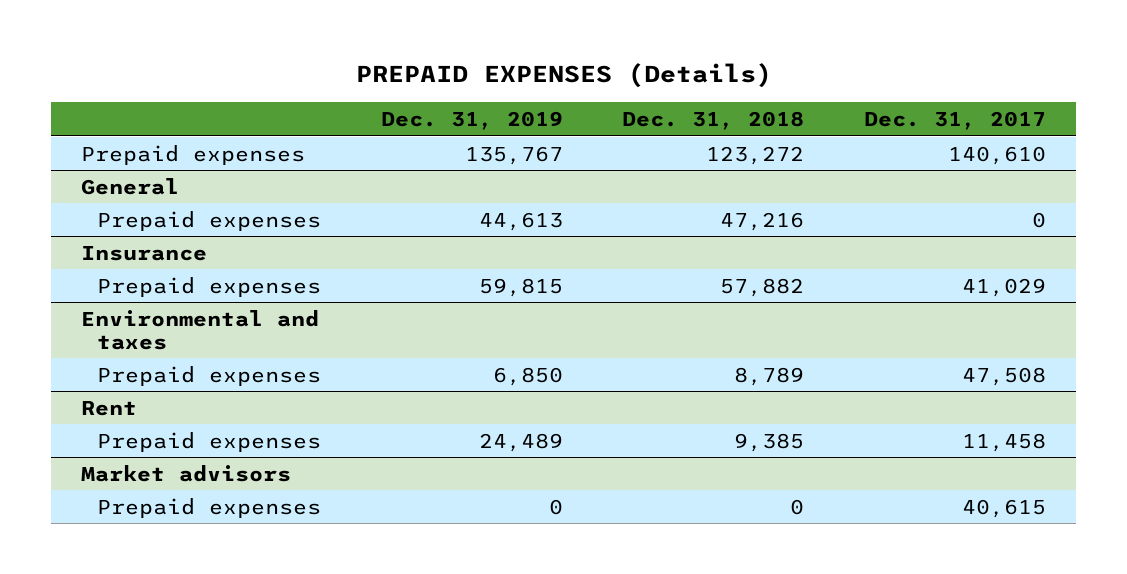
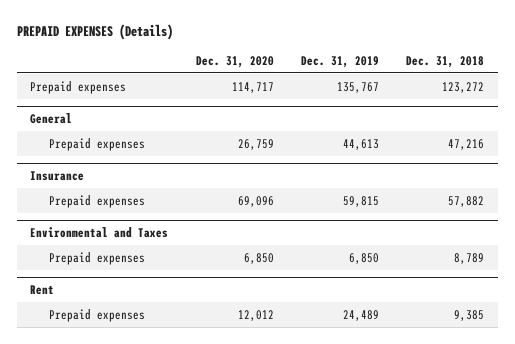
[864,110,1047,130] Dec. 31, 2017 -> none
none -> [195,55,274,68] Dec. 31, 2020
[81,309,320,350] Environmental and taxes -> [30,227,169,239] Environmental and Taxes
[81,464,292,482] Market advisors -> none
[96,497,321,518] Prepaid expenses -> none

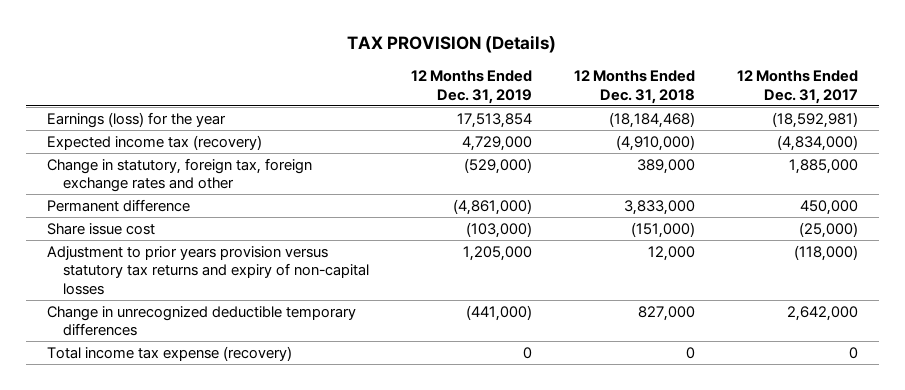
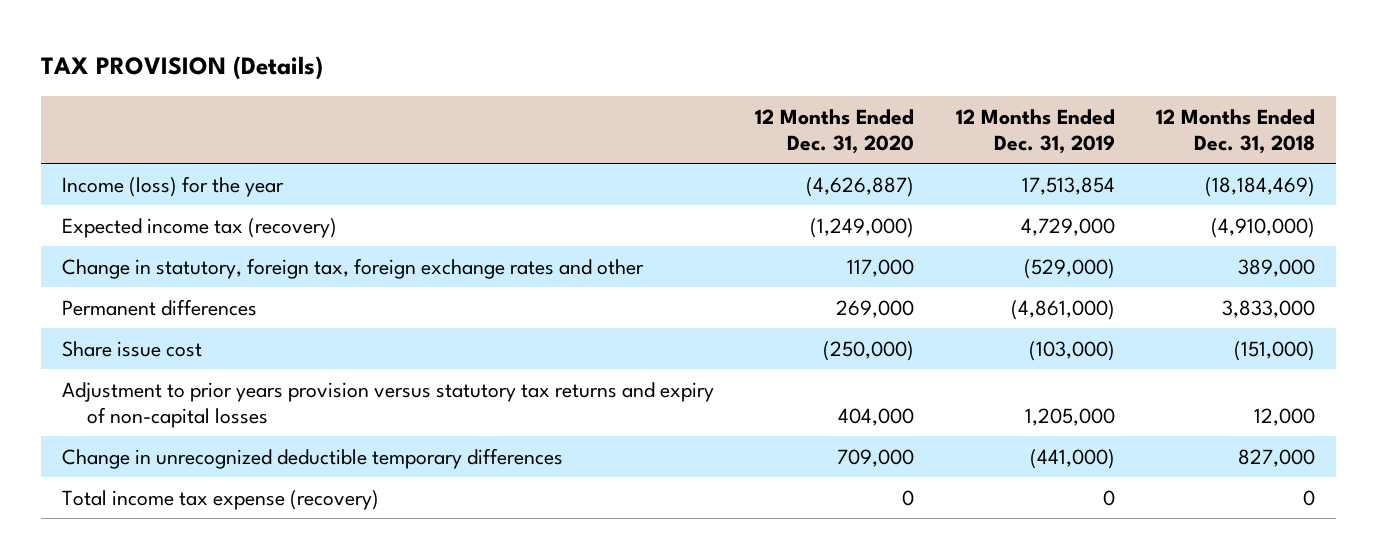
[737,69,859,104] 12 Months Ended Dec. 31, 2017 -> none
none -> [755,108,915,155] 12 Months Ended Dec. 31, 2020
[46,111,226,128] Earnings (loss) for the year -> [61,175,284,197] Income (loss) for the year
[609,111,696,128] (18,184,468) -> [1205,176,1316,197] (18,184,469)
[46,198,190,212] Permanent difference -> [61,298,257,316] Permanent differences

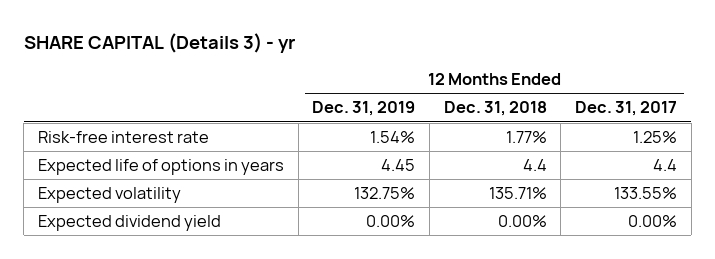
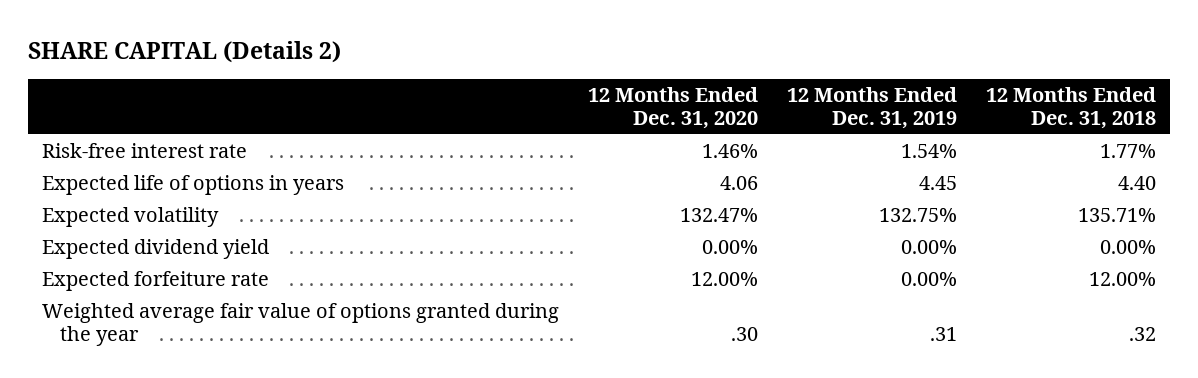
[23,33,295,54] SHARE CAPITAL (Details 3) - yr -> [27,40,341,63] SHARE CAPITAL (Details 2)
[574,101,677,117] Dec. 31, 2017 -> none
none -> [588,86,759,129] 12 Months Ended Dec. 31, 2020
[522,159,547,172] 4.4 -> [1117,176,1156,191] 4.40
none -> [42,271,270,292] Expected forfeiture rate
none -> [42,303,560,347] Weighted average fair value of options granted during the year

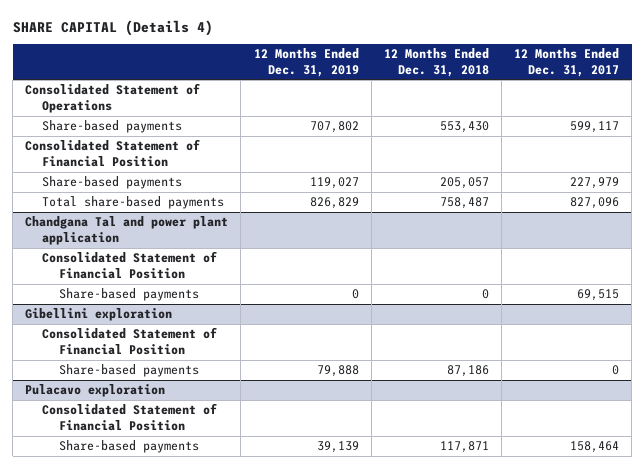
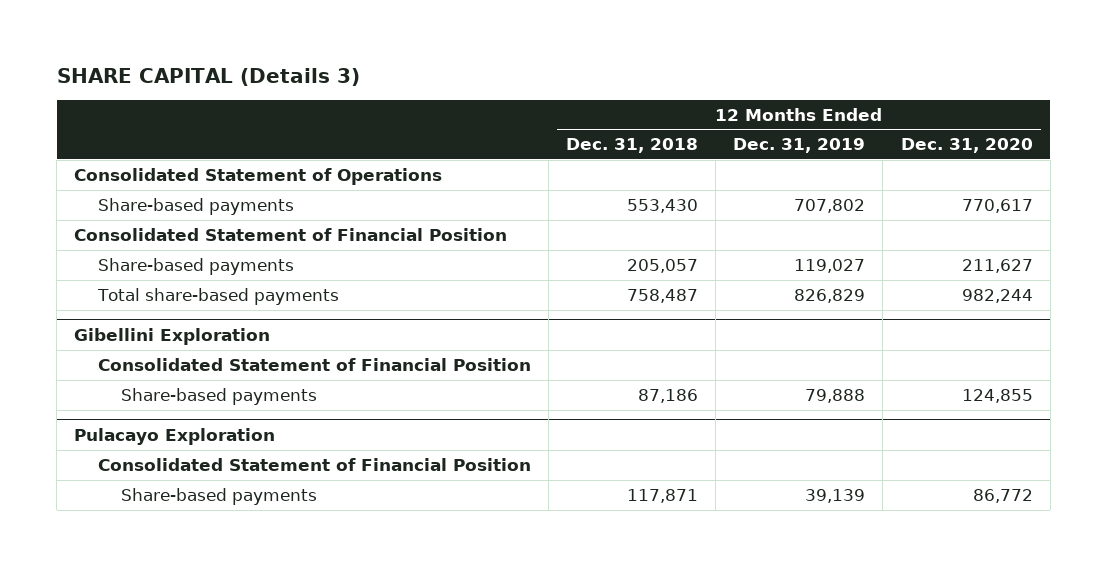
[12,19,213,36] SHARE CAPITAL (Details 4) -> [56,67,360,86] SHARE CAPITAL (Details 3)
[514,48,620,77] 12 Months Ended Dec. 31, 2017 -> none
none -> [900,138,1033,154] Dec. 31, 2020
[25,216,229,245] Chandgana Tal and power plant application -> none
[41,251,217,279] Consolidated Statement of Financial Position -> none
[58,288,199,302] Share-based payments -> none
[25,308,173,322] Gibellini exploration -> [74,327,271,345] Gibellini Exploration
[25,384,166,398] Pulacavo exploration -> [74,427,276,445] Pulacayo Exploration

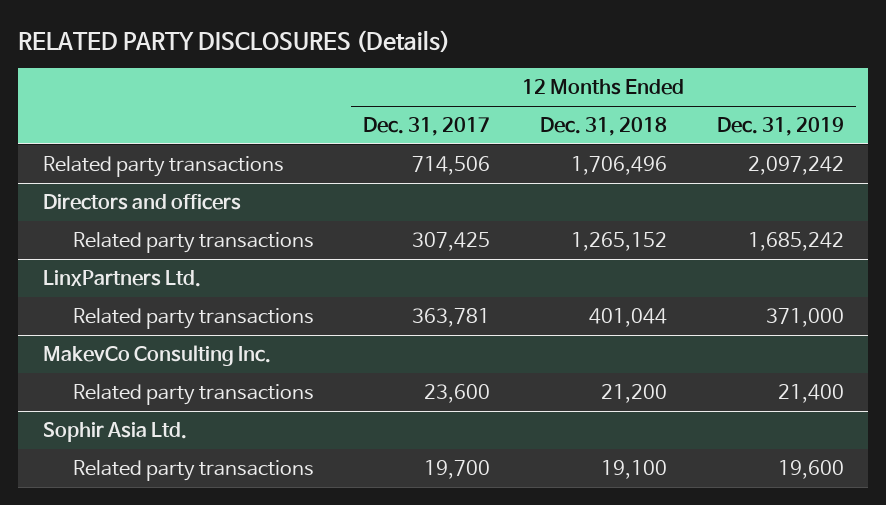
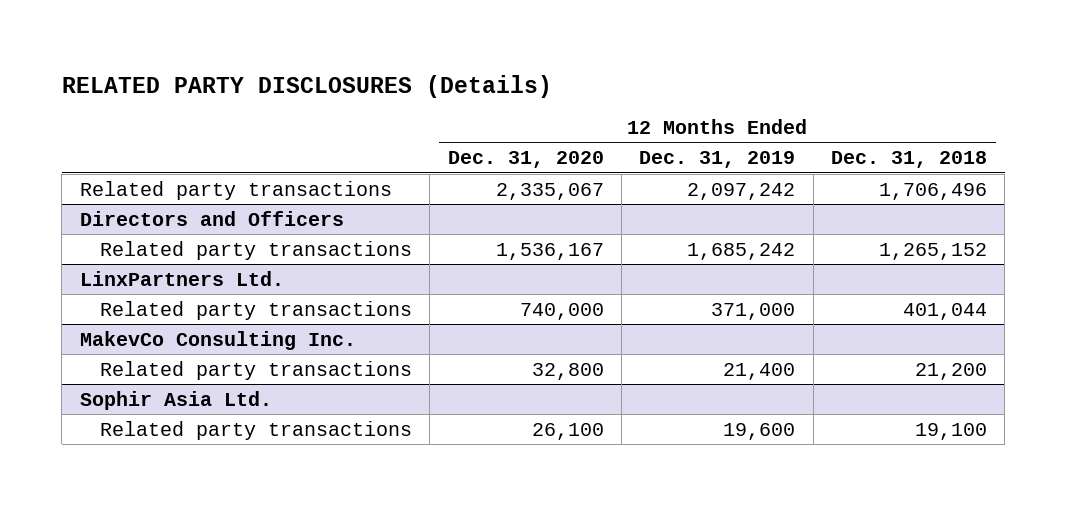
[363,116,491,136] Dec. 31, 2017 -> none
none -> [447,151,604,169] Dec. 31, 2020
[42,193,241,210] Directors and officers -> [79,210,344,226] Directors and Officers

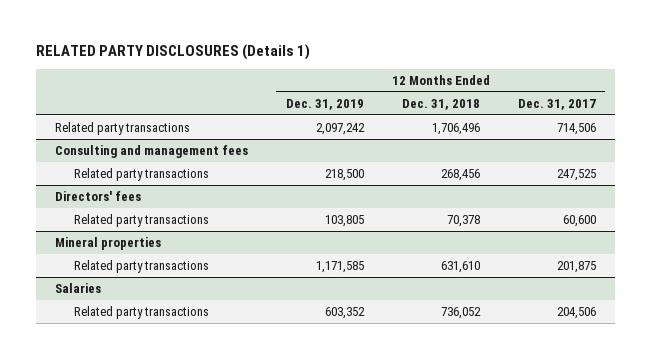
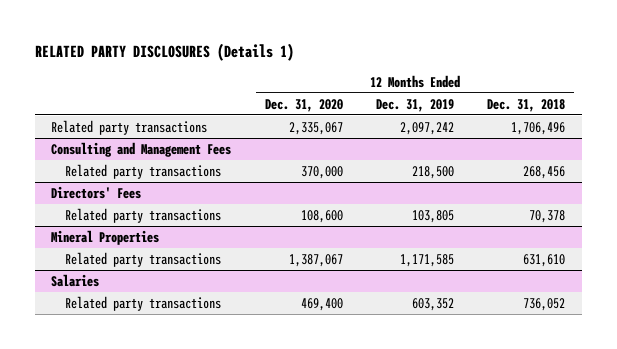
[517,98,596,110] Dec. 31, 2017 -> none
none -> [264,98,343,112] Dec. 31, 2020
[54,145,248,159] Consulting and management fees -> [51,142,232,158] Consulting and Management Fees
[54,191,141,202] Directors' fees -> [51,186,142,200] Directors' Fees
[54,237,161,251] Mineral properties -> [51,230,160,246] Mineral Properties

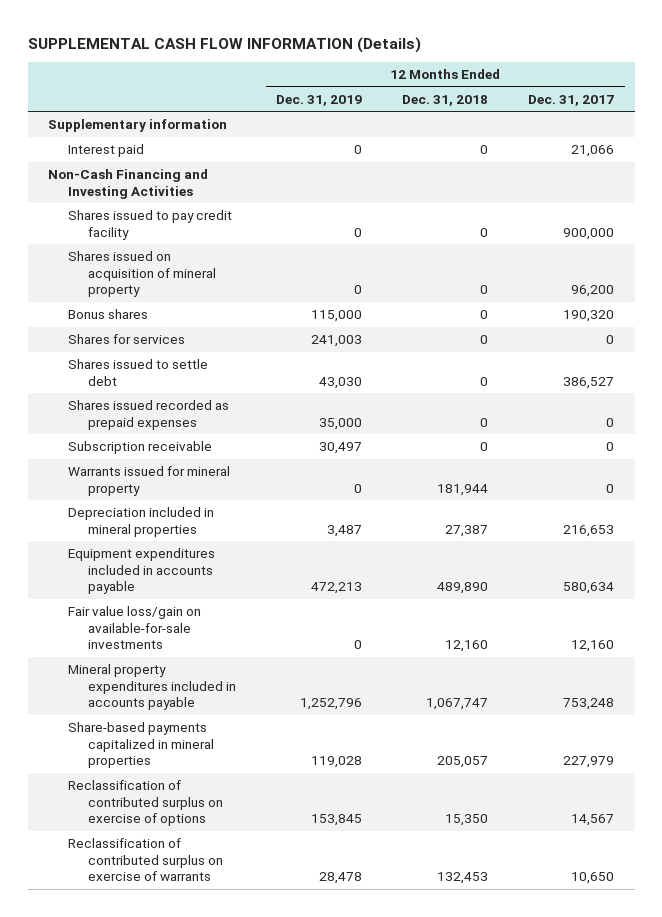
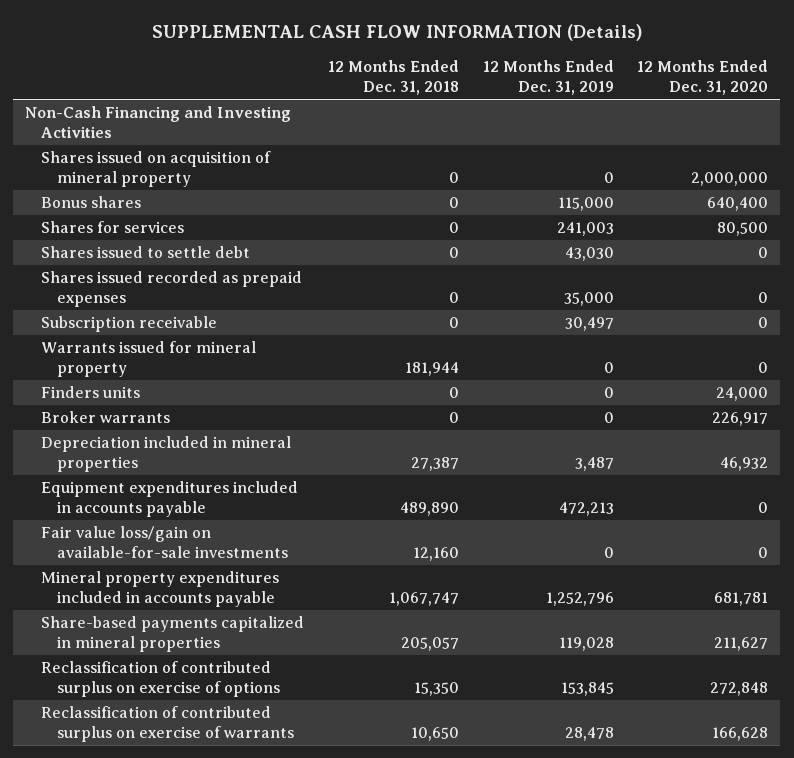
[528,94,615,106] Dec. 31, 2017 -> none
none -> [637,60,769,95] 12 Months Ended Dec. 31, 2020
[47,119,227,133] Supplementary information -> none
[68,144,145,158] Interest paid -> none
[68,210,233,240] Shares issued to pay credit facility -> none
none -> [41,386,141,399] Finders units
none -> [41,411,171,424] Broker warrants
[437,872,489,885] 132,453 -> [410,726,459,741] 10,650

